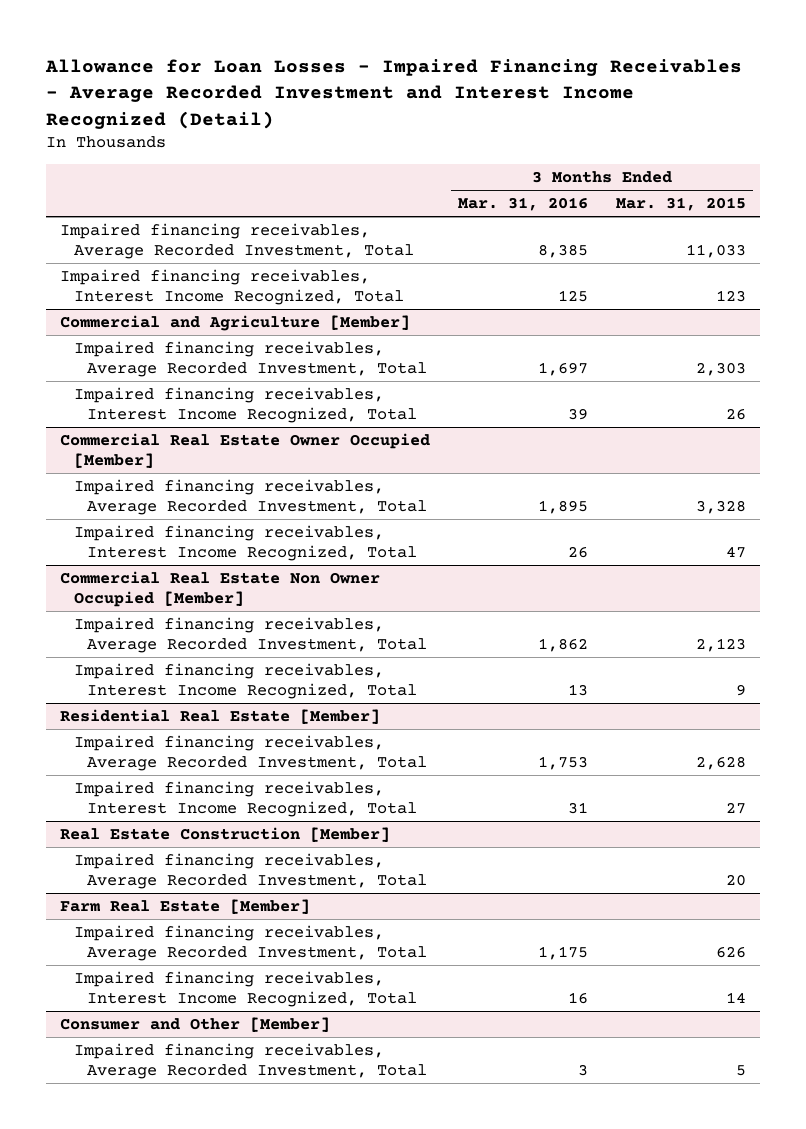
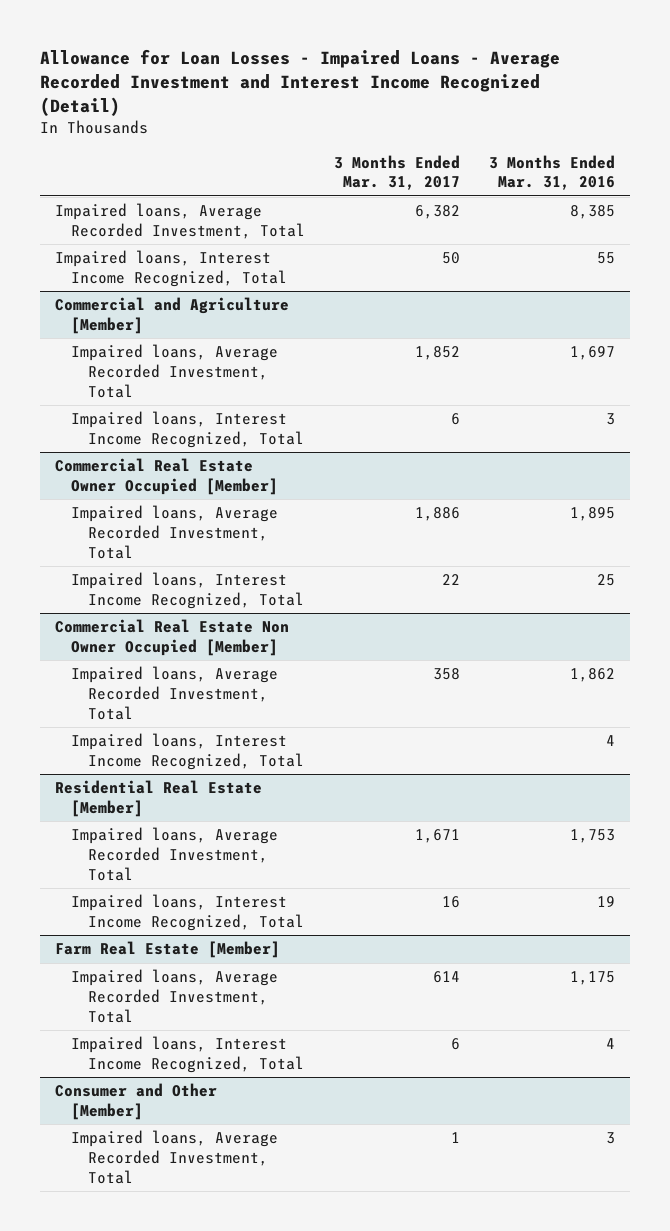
[44,59,742,129] Allowance for Loan Losses - Impaired Financing Receivables - Average Recorded Investment and Interest Income Recognized (Detail) -> [40,49,561,117] Allowance for Loan Losses - Impaired Loans - Average Recorded Investment and Interest Income Recognized (Detail)
[616,197,747,212] Mar. 31, 2015 -> none
none -> [334,154,461,191] 3 Months Ended Mar. 31, 2017
[60,222,414,259] Impaired financing receivables, Average Recorded Investment, Total -> [54,203,306,239] Impaired loans, Average Recorded Investment, Total
[60,268,404,305] Impaired financing receivables, Interest Income Recognized, Total -> [54,250,288,287] Impaired loans, Interest Income Recognized, Total
[558,289,589,302] 125 -> [597,252,616,265] 55
[73,340,428,377] Impaired financing receivables, Average Recorded Investment, Total -> [71,344,279,398] Impaired loans, Average Recorded Investment, Total
[73,386,418,423] Impaired financing receivables, Interest Income Recognized, Total -> [71,411,305,448] Impaired loans, Interest Income Recognized, Total
[568,407,589,420] 39 -> [606,413,616,426] 3
[73,478,428,515] Impaired financing receivables, Average Recorded Investment, Total -> [71,505,279,559] Impaired loans, Average Recorded Investment, Total
[73,524,418,561] Impaired financing receivables, Interest Income Recognized, Total -> [71,572,305,609] Impaired loans, Interest Income Recognized, Total
[568,545,589,558] 26 -> [597,574,616,587] 25
[73,616,428,653] Impaired financing receivables, Average Recorded Investment, Total -> [71,666,279,720] Impaired loans, Average Recorded Investment, Total
[73,662,418,699] Impaired financing receivables, Interest Income Recognized, Total -> [71,733,305,770] Impaired loans, Interest Income Recognized, Total
[568,683,589,696] 13 -> [606,735,616,747] 4
[60,826,391,842] Real Estate Construction [Member] -> none
[73,852,428,889] Impaired financing receivables, Average Recorded Investment, Total -> none
[73,734,428,771] Impaired financing receivables, Average Recorded Investment, Total -> [71,827,279,881] Impaired loans, Average Recorded Investment, Total
[73,780,418,817] Impaired financing receivables, Interest Income Recognized, Total -> [71,894,305,931] Impaired loans, Interest Income Recognized, Total
[568,801,589,814] 31 -> [597,896,616,908] 19
[73,924,428,961] Impaired financing receivables, Average Recorded Investment, Total -> [71,969,279,1023] Impaired loans, Average Recorded Investment, Total
[73,970,418,1007] Impaired financing receivables, Interest Income Recognized, Total -> [71,1036,305,1073] Impaired loans, Interest Income Recognized, Total
[568,991,589,1004] 16 -> [606,1038,616,1050] 4
[73,1042,428,1079] Impaired financing receivables, Average Recorded Investment, Total -> [71,1130,279,1184] Impaired loans, Average Recorded Investment, Total

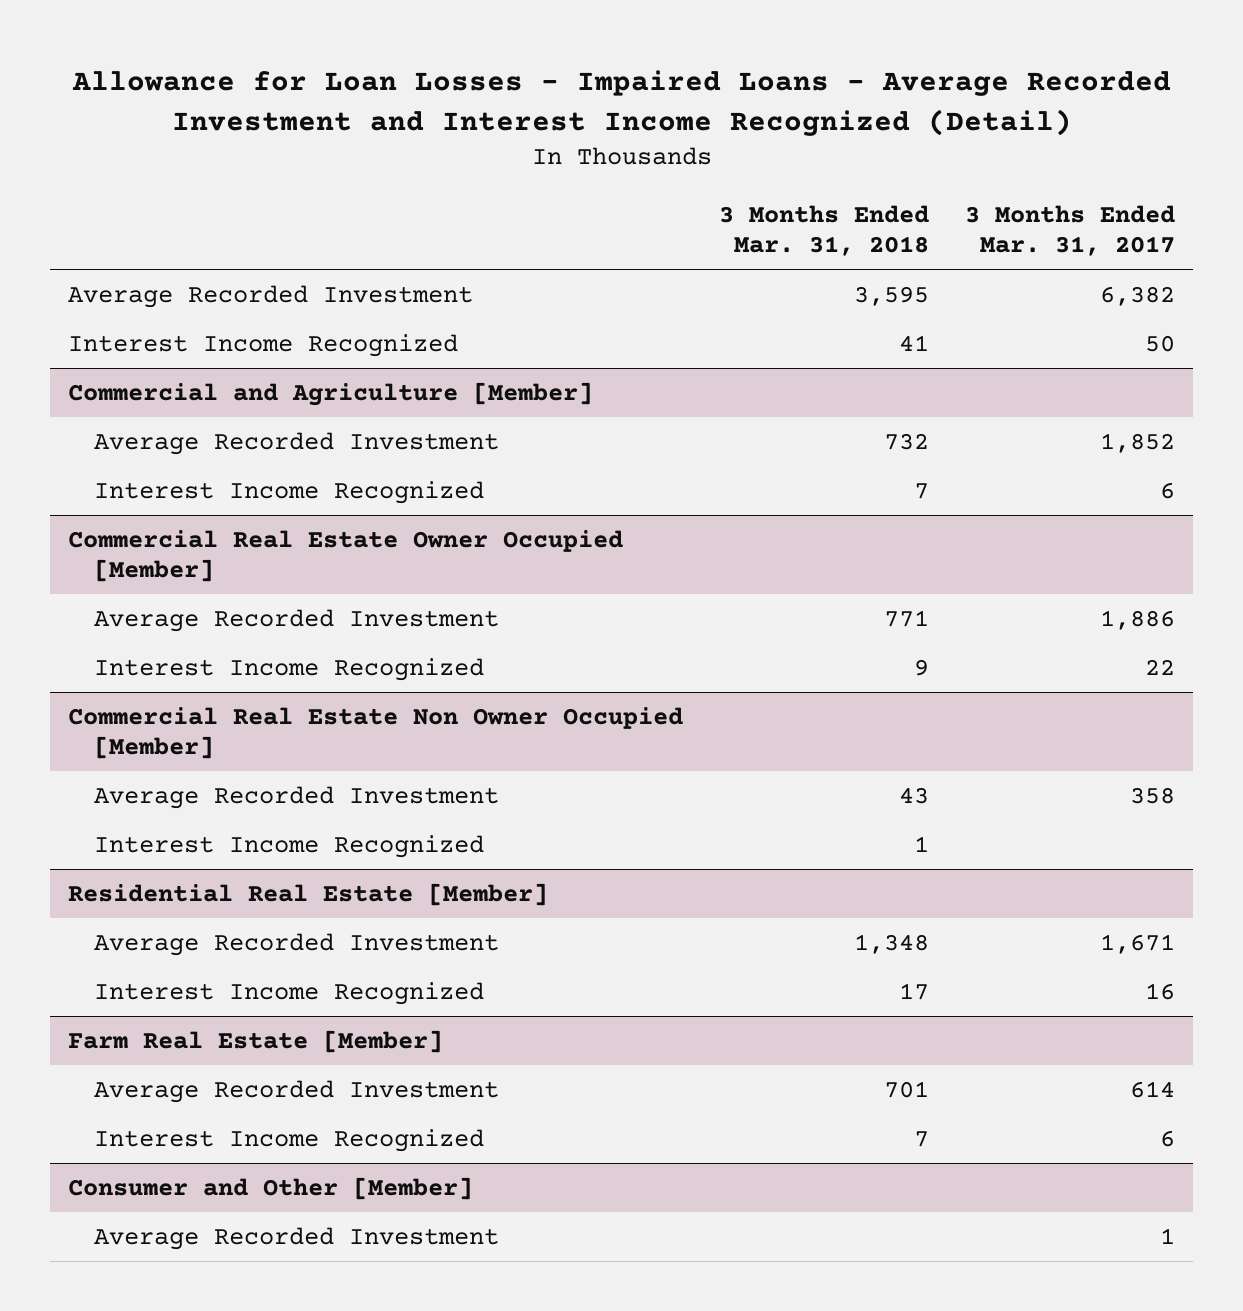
[489,154,616,191] 3 Months Ended Mar. 31, 2016 -> none
none -> [719,204,930,257] 3 Months Ended Mar. 31, 2018
[54,203,306,239] Impaired loans, Average Recorded Investment, Total -> [68,284,474,308] Average Recorded Investment
[54,250,288,287] Impaired loans, Interest Income Recognized, Total -> [68,333,459,357] Interest Income Recognized
[71,344,279,398] Impaired loans, Average Recorded Investment, Total -> [94,431,500,455] Average Recorded Investment
[71,411,305,448] Impaired loans, Interest Income Recognized, Total -> [94,480,485,504] Interest Income Recognized
[71,505,279,559] Impaired loans, Average Recorded Investment, Total -> [94,608,500,632] Average Recorded Investment
[71,572,305,609] Impaired loans, Interest Income Recognized, Total -> [94,657,485,681] Interest Income Recognized
[71,666,279,720] Impaired loans, Average Recorded Investment, Total -> [94,785,500,809] Average Recorded Investment
[71,733,305,770] Impaired loans, Interest Income Recognized, Total -> [94,834,485,858] Interest Income Recognized
[71,827,279,881] Impaired loans, Average Recorded Investment, Total -> [94,932,500,956] Average Recorded Investment
[71,894,305,931] Impaired loans, Interest Income Recognized, Total -> [94,981,485,1005] Interest Income Recognized
[71,969,279,1023] Impaired loans, Average Recorded Investment, Total -> [94,1079,500,1103] Average Recorded Investment
[71,1036,305,1073] Impaired loans, Interest Income Recognized, Total -> [94,1128,485,1152] Interest Income Recognized
[71,1130,279,1184] Impaired loans, Average Recorded Investment, Total -> [94,1226,500,1250] Average Recorded Investment

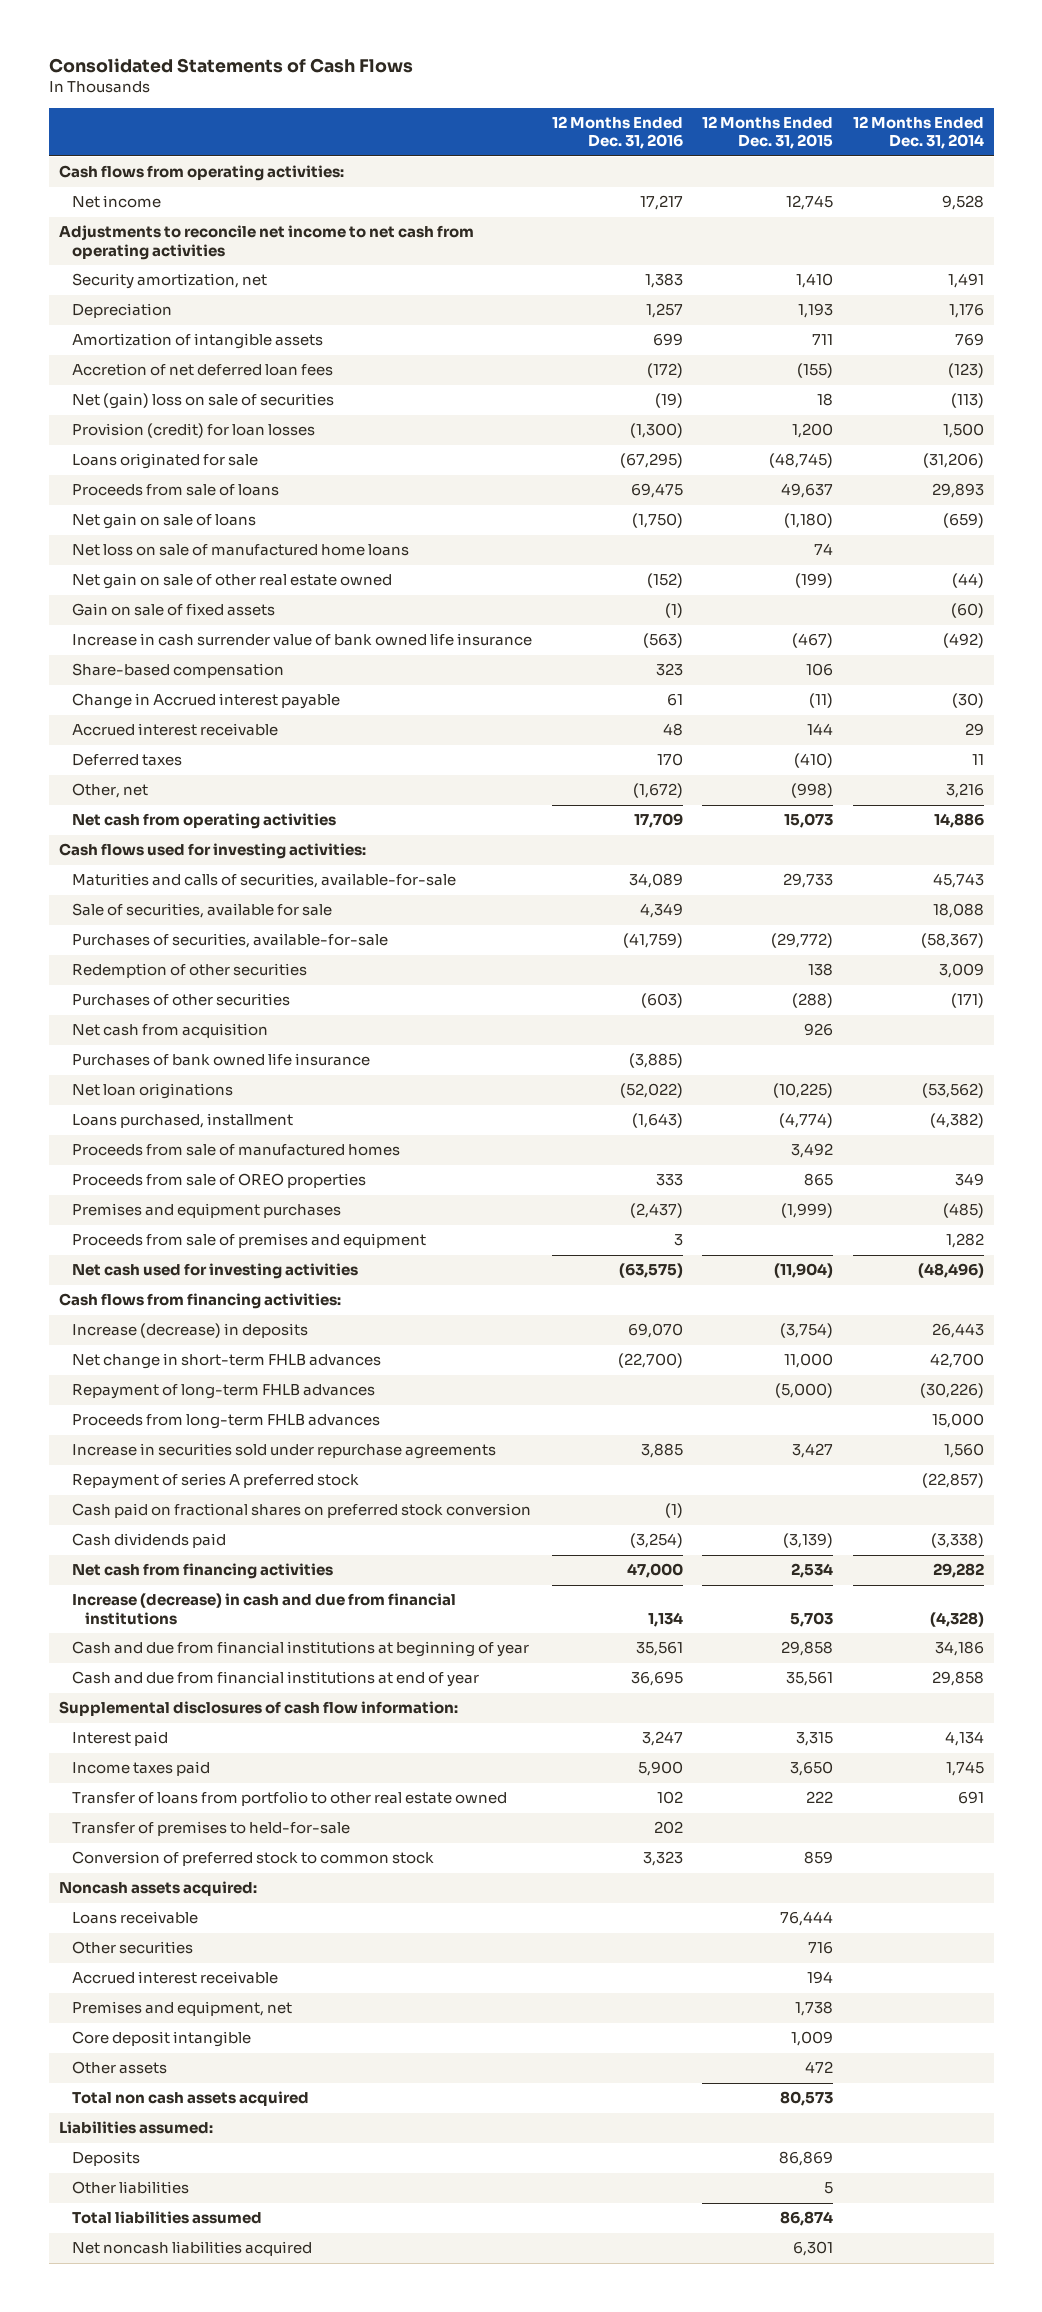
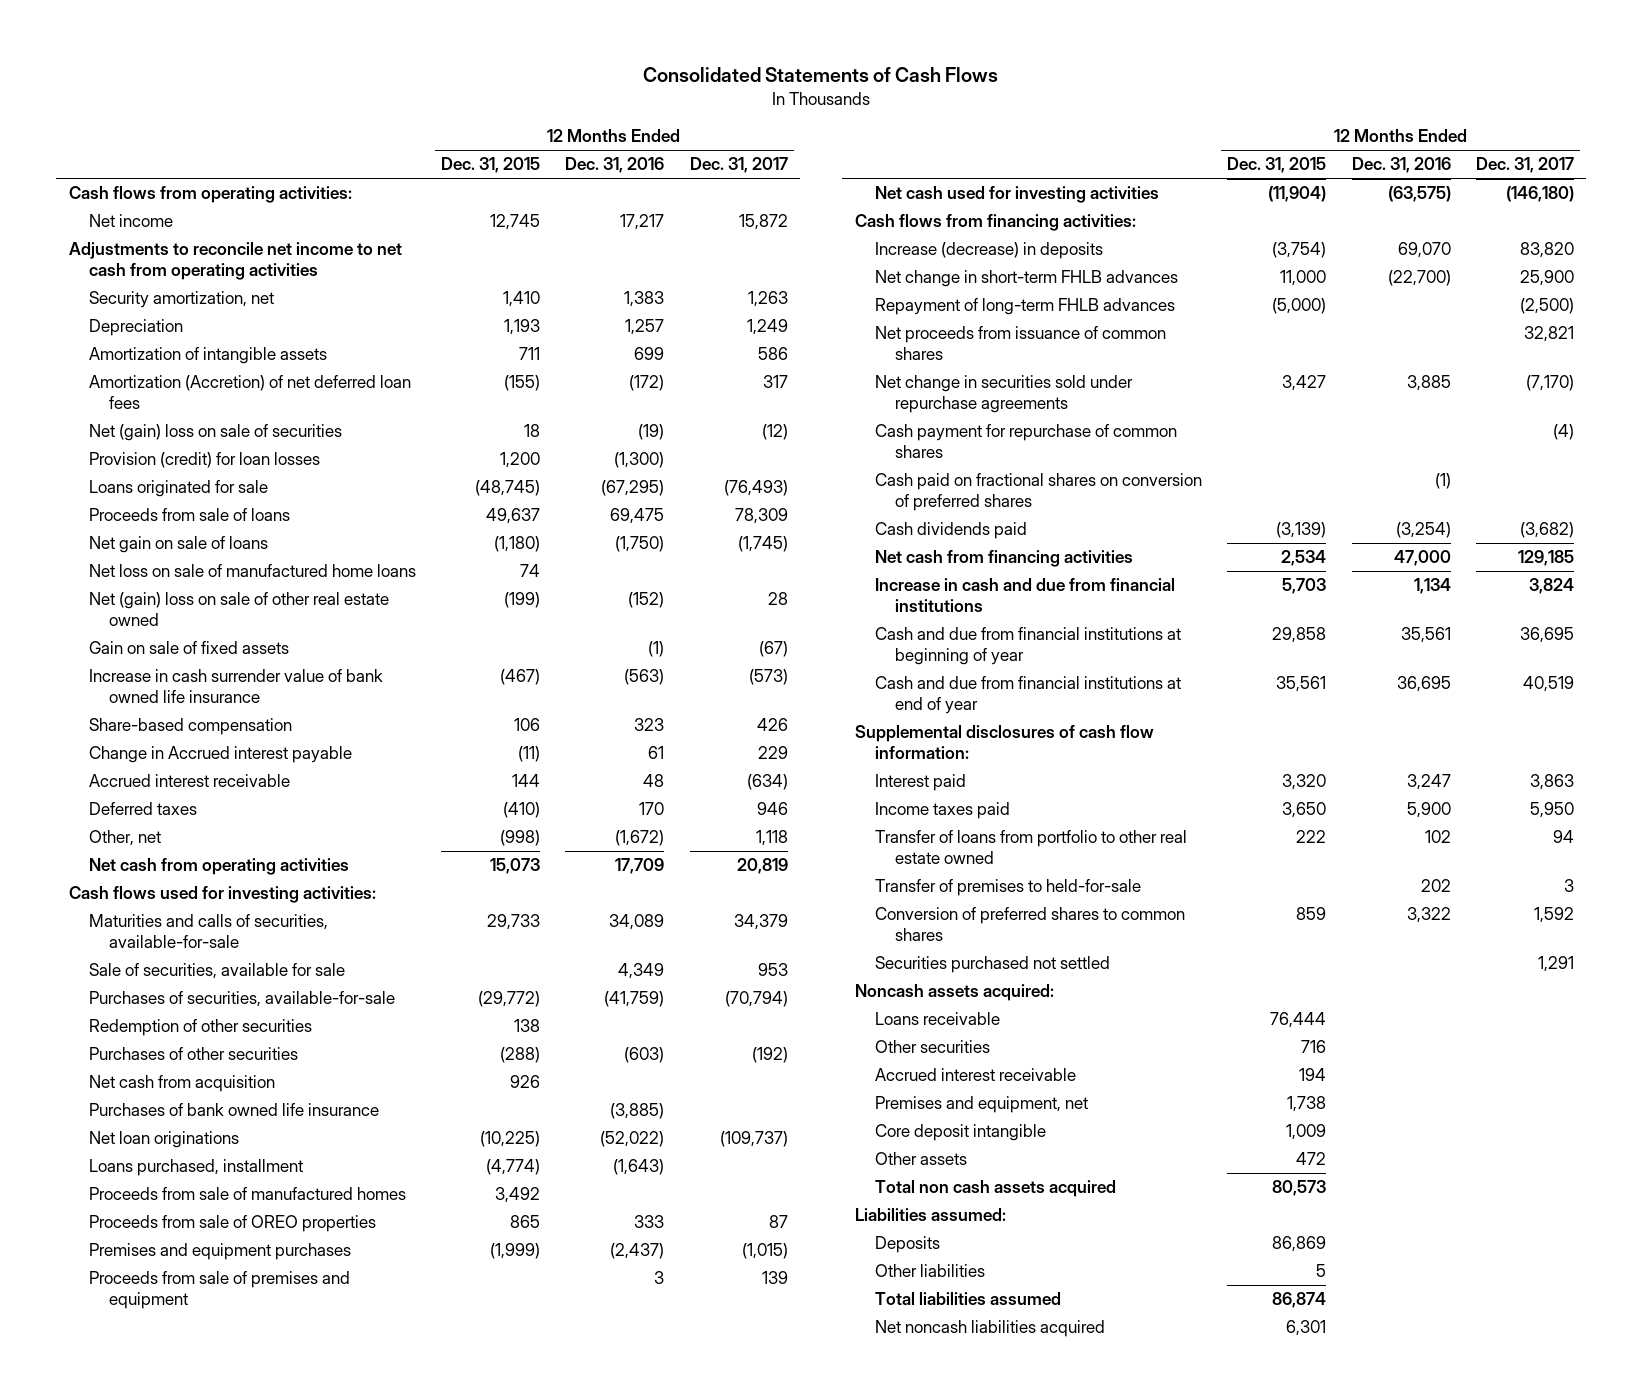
[852,116,984,150] 12 Months Ended Dec. 31, 2014 -> none
none -> [689,157,788,174] Dec. 31, 2017
[71,363,333,377] Accretion of net deferred loan fees -> [89,375,412,409] Amortization (Accretion) of net deferred loan fees
[71,573,392,590] Net gain on sale of other real estate owned -> [89,592,390,626] Net (gain) loss on sale of other real estate owned
[71,1414,380,1430] Proceeds from long-term FHLB advances -> none
[71,1473,359,1490] Repayment of series A preferred stock -> none
none -> [875,326,1167,360] Net proceeds from issuance of common shares
[71,1443,496,1460] Increase in securities sold under repurchase agreements -> [875,375,1134,413] Net change in securities sold under repurchase agreements
none -> [875,424,1178,458] Cash payment for repurchase of common shares
[71,1503,531,1519] Cash paid on fractional shares on preferred stock conversion -> [875,473,1203,511] Cash paid on fractional shares on conversion of preferred shares
[71,1593,456,1625] Increase (decrease) in cash and due from financial institutions -> [875,578,1176,612] Increase in cash and due from financial institutions
[796,1732,834,1747] 3,315 -> [1282,774,1327,791] 3,320
[71,1851,434,1867] Conversion of preferred stock to common stock -> [875,907,1186,941] Conversion of preferred shares to common shares
[642,1851,683,1867] 3,323 -> [1406,907,1451,924] 3,322
none -> [875,956,1111,974] Securities purchased not settled

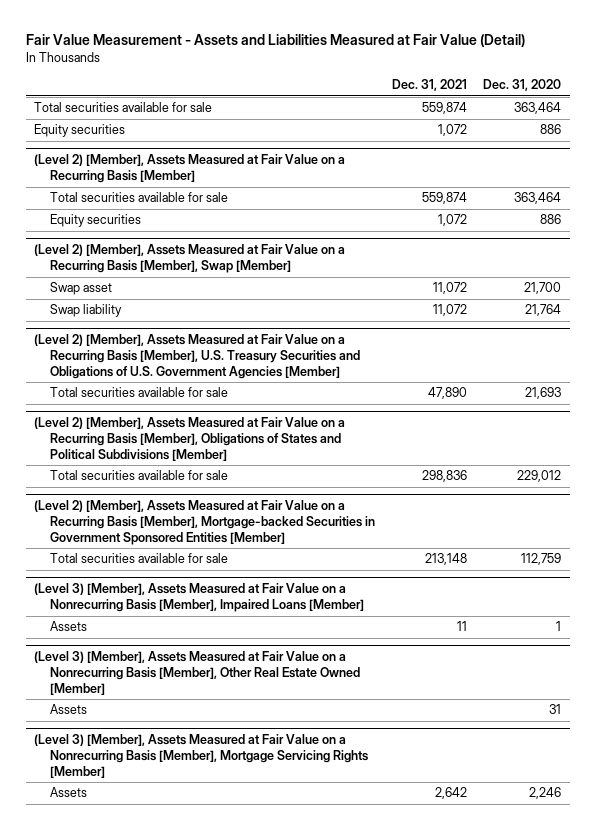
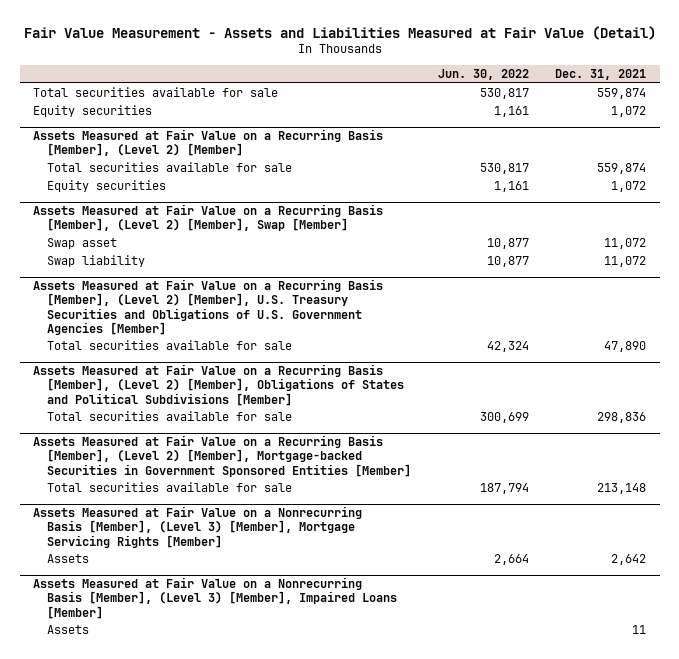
[483,79,562,92] Dec. 31, 2020 -> none
none -> [437,69,529,81] Jun. 30, 2022
[34,154,346,184] (Level 2) [Member], Assets Measured at Fair Value on a Recurring Basis [Member] -> [32,129,383,157] Assets Measured at Fair Value on a Recurring Basis [Member], (Level 2) [Member]
[34,244,346,274] (Level 2) [Member], Assets Measured at Fair Value on a Recurring Basis [Member], Swap [Member] -> [32,204,383,232] Assets Measured at Fair Value on a Recurring Basis [Member], (Level 2) [Member], Swap [Member]
[34,334,361,380] (Level 2) [Member], Assets Measured at Fair Value on a Recurring Basis [Member], U.S. Treasury Securities and Obligations of U.S. Government Agencies [Member] -> [32,279,383,335] Assets Measured at Fair Value on a Recurring Basis [Member], (Level 2) [Member], U.S. Treasury Securities and Obligations of U.S. Government Agencies [Member]
[34,417,346,462] (Level 2) [Member], Assets Measured at Fair Value on a Recurring Basis [Member], Obligations of States and Political Subdivisions [Member] -> [32,364,405,406] Assets Measured at Fair Value on a Recurring Basis [Member], (Level 2) [Member], Obligations of States and Political Subdivisions [Member]
[34,500,376,546] (Level 2) [Member], Assets Measured at Fair Value on a Recurring Basis [Member], Mortgage-backed Securities in Government Sponsored Entities [Member] -> [32,435,412,477] Assets Measured at Fair Value on a Recurring Basis [Member], (Level 2) [Member], Mortgage-backed Securities in Government Sponsored Entities [Member]
[34,583,365,613] (Level 3) [Member], Assets Measured at Fair Value on a Nonrecurring Basis [Member], Impaired Loans [Member] -> none
[50,621,88,632] Assets -> none
[34,651,361,696] (Level 3) [Member], Assets Measured at Fair Value on a Nonrecurring Basis [Member], Other Real Estate Owned [Member] -> none
[50,704,88,715] Assets -> none
[34,734,369,779] (Level 3) [Member], Assets Measured at Fair Value on a Nonrecurring Basis [Member], Mortgage Servicing Rights [Member] -> [32,506,362,548] Assets Measured at Fair Value on a Nonrecurring Basis [Member], (Level 3) [Member], Mortgage Servicing Rights [Member]
none -> [32,577,398,619] Assets Measured at Fair Value on a Nonrecurring Basis [Member], (Level 3) [Member], Impaired Loans [Member]
none -> [47,625,90,635] Assets

